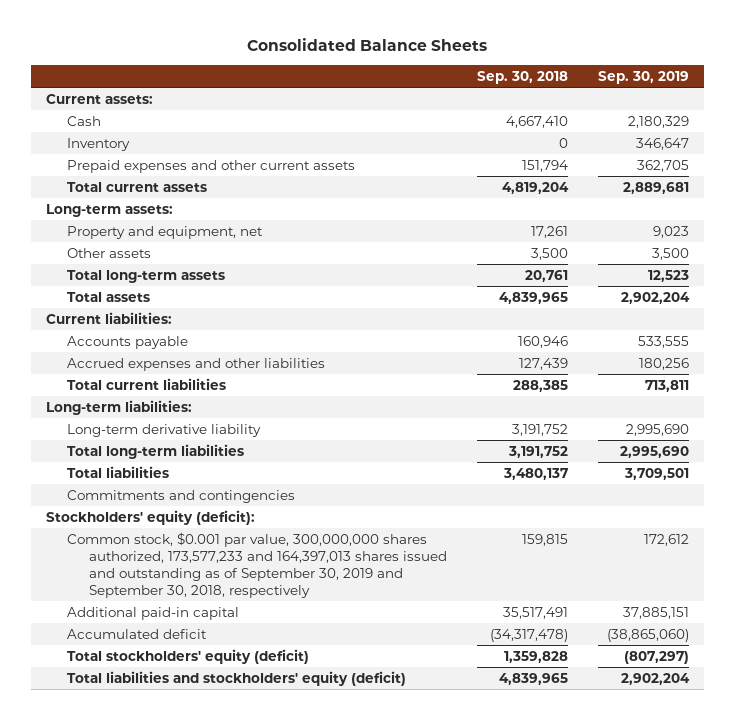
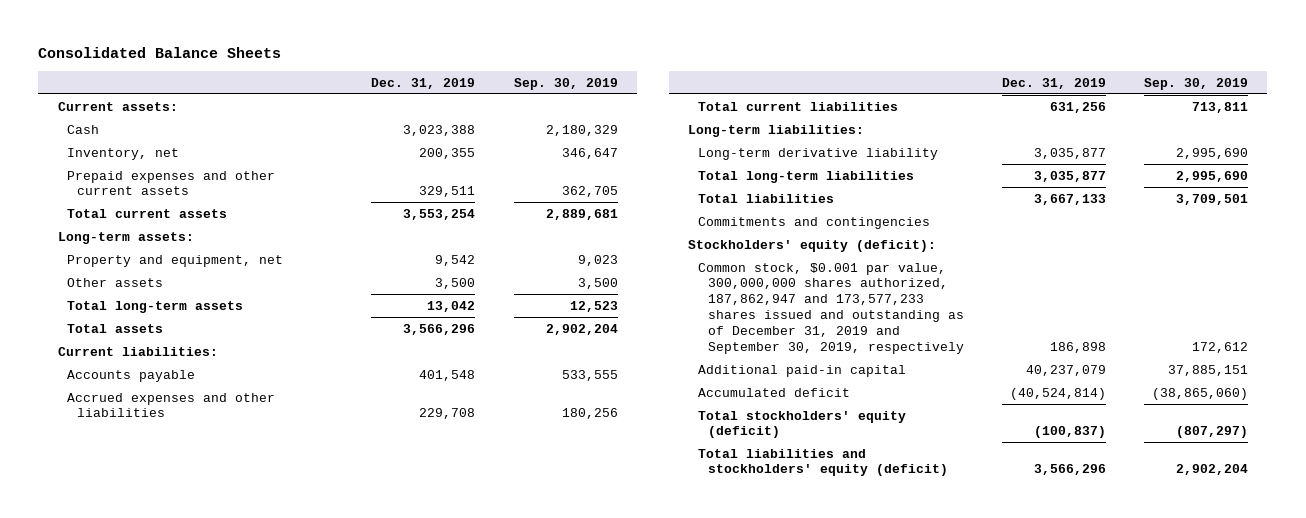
[476,70,568,84] Sep. 30, 2018 -> none
none -> [371,77,476,89] Dec. 31, 2019
[67,137,131,151] Inventory -> [67,147,180,160] Inventory, net
[67,531,447,598] Common stock, $0.001 par value, 300,000,000 shares authorized, 173,577,233 and 164,397,013 shares issued and outstanding as of September 30, 2019 and September 30, 2018, respectively -> [697,262,964,355] Common stock, $0.001 par value, 300,000,000 shares authorized, 187,862,947 and 173,577,233 shares issued and outstanding as of December 31, 2019 and September 30, 2019, respectively

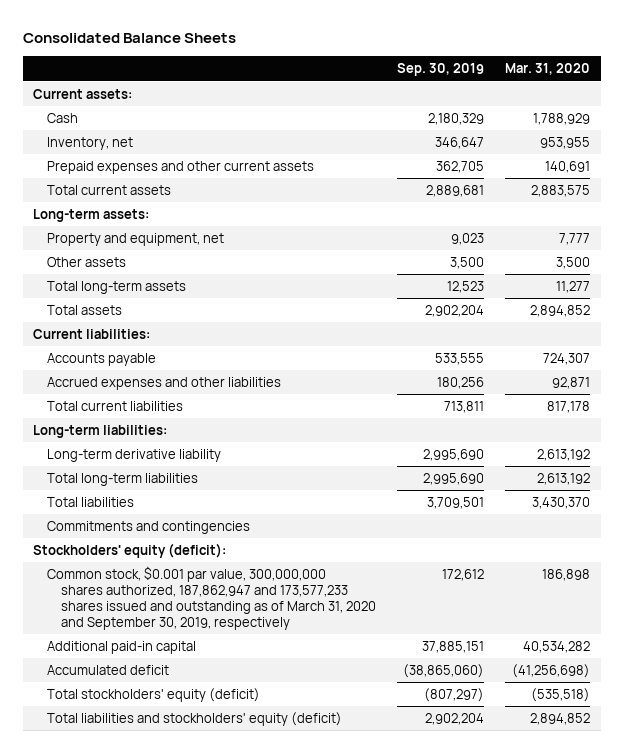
[371,77,476,89] Dec. 31, 2019 -> none
none -> [504,63,590,76] Mar. 31, 2020
[697,262,964,355] Common stock, $0.001 par value, 300,000,000 shares authorized, 187,862,947 and 173,577,233 shares issued and outstanding as of December 31, 2019 and September 30, 2019, respectively -> [46,566,376,630] Common stock, $0.001 par value, 300,000,000 shares authorized, 187,862,947 and 173,577,233 shares issued and outstanding as of March 31, 2020 and September 30, 2019, respectively

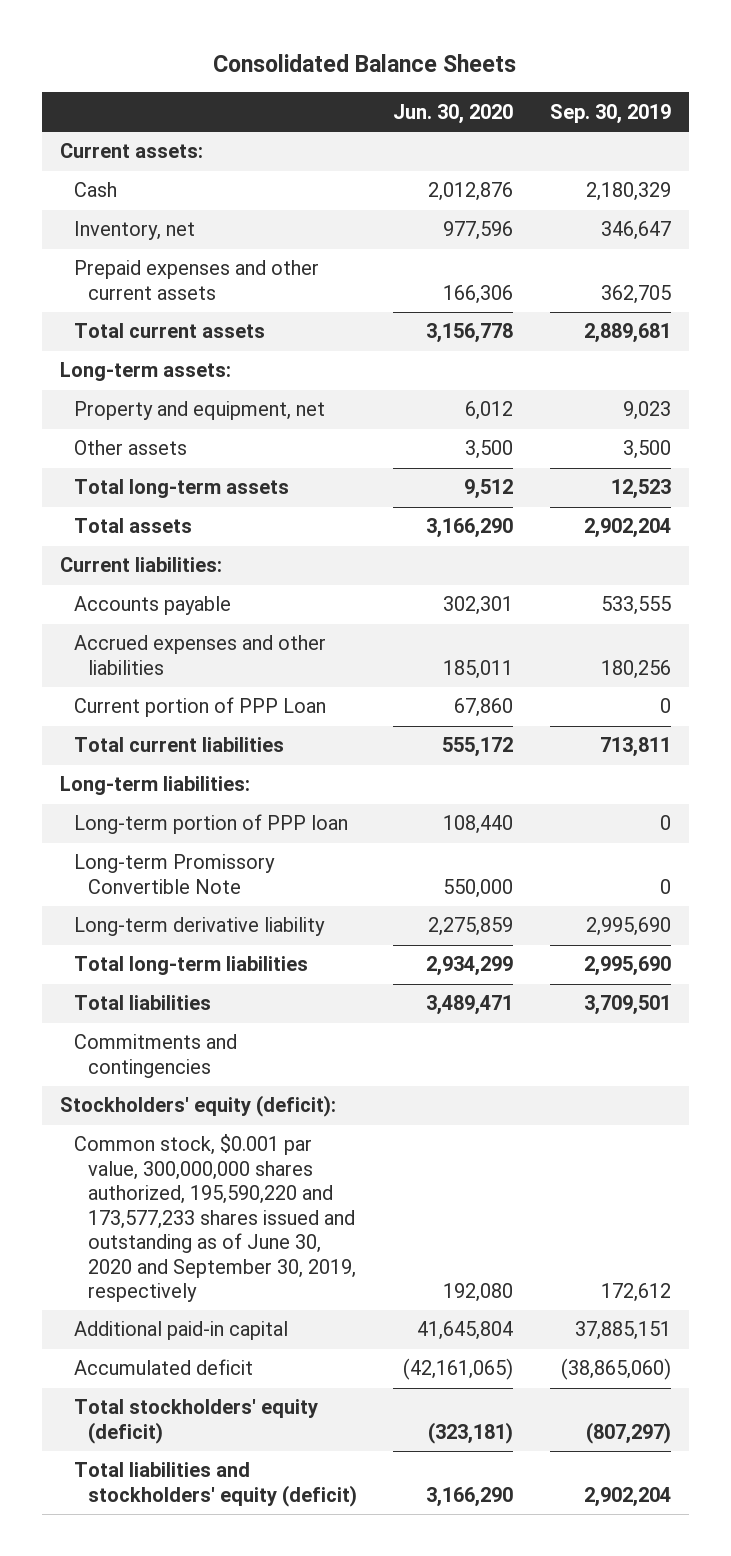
[504,63,590,76] Mar. 31, 2020 -> none
none -> [393,103,514,124] Jun. 30, 2020
none -> [73,697,326,718] Current portion of PPP Loan
none -> [73,814,348,835] Long-term portion of PPP loan
none -> [73,854,275,894] Long-term Promissory Convertible Note
[46,566,376,630] Common stock, $0.001 par value, 300,000,000 shares authorized, 187,862,947 and 173,577,233 shares issued and outstanding as of March 31, 2020 and September 30, 2019, respectively -> [73,1134,357,1303] Common stock, $0.001 par value, 300,000,000 shares authorized, 195,590,220 and 173,577,233 shares issued and outstanding as of June 30, 2020 and September 30, 2019, respectively

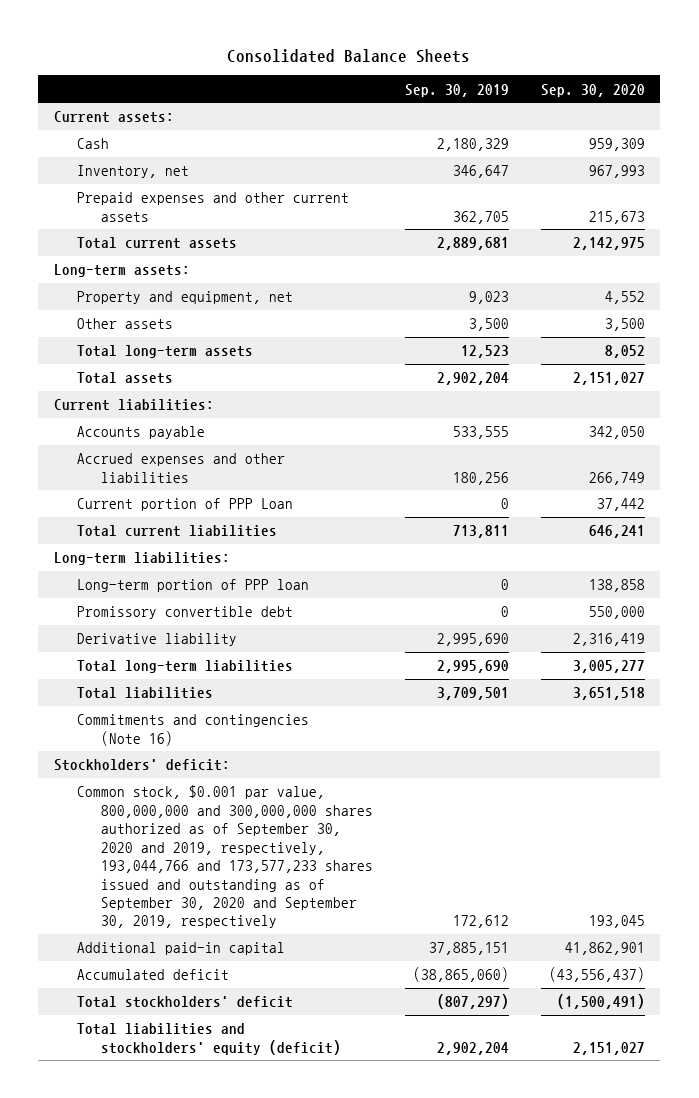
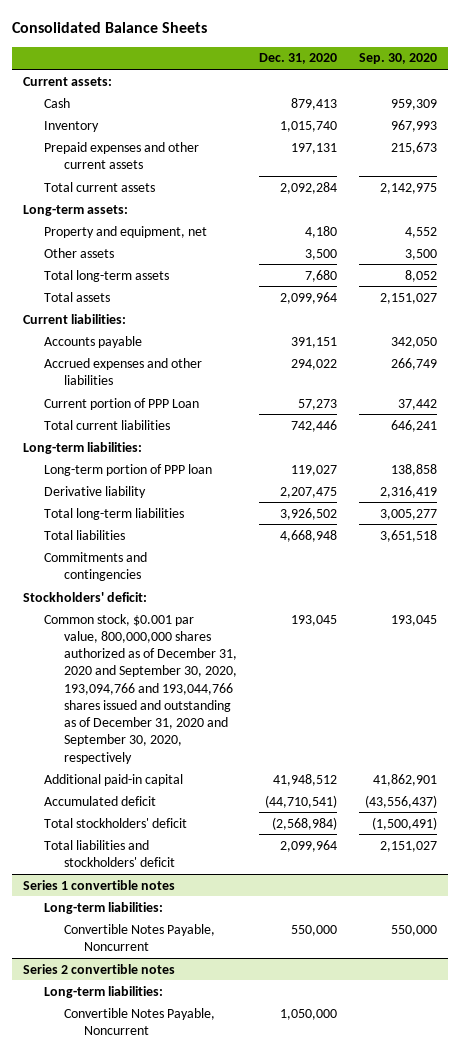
[404,83,509,97] Sep. 30, 2019 -> none
none -> [258,53,337,65] Dec. 31, 2020
[77,165,190,179] Inventory, net -> [43,120,99,132] Inventory
[77,606,294,620] Promissory convertible debt -> none
[77,714,310,746] Commitments and contingencies (Note 16) -> [43,551,147,581] Commitments and contingencies
[77,785,373,929] Common stock, $0.001 par value, 800,000,000 and 300,000,000 shares authorized as of September 30, 2020 and 2019, respectively, 193,044,766 and 173,577,233 shares issued and outstanding as of September 30, 2020 and September 30, 2019, respectively -> [43,613,237,764] Common stock, $0.001 par value, 800,000,000 shares authorized as of December 31, 2020 and September 30, 2020, 193,094,766 and 193,044,766 shares issued and outstanding as of December 31, 2020 and September 30, 2020, respectively
[77,1023,341,1055] Total liabilities and stockholders' equity (deficit) -> [43,839,175,867] Total liabilities and stockholders' deficit
none -> [23,879,176,890] Series 1 convertible notes
none -> [43,901,163,914] Long-term liabilities:
none -> [63,923,215,951] Convertible Notes Payable, Noncurrent
none -> [23,963,176,974] Series 2 convertible notes
none -> [43,985,163,998] Long-term liabilities:
none -> [63,1007,215,1035] Convertible Notes Payable, Noncurrent

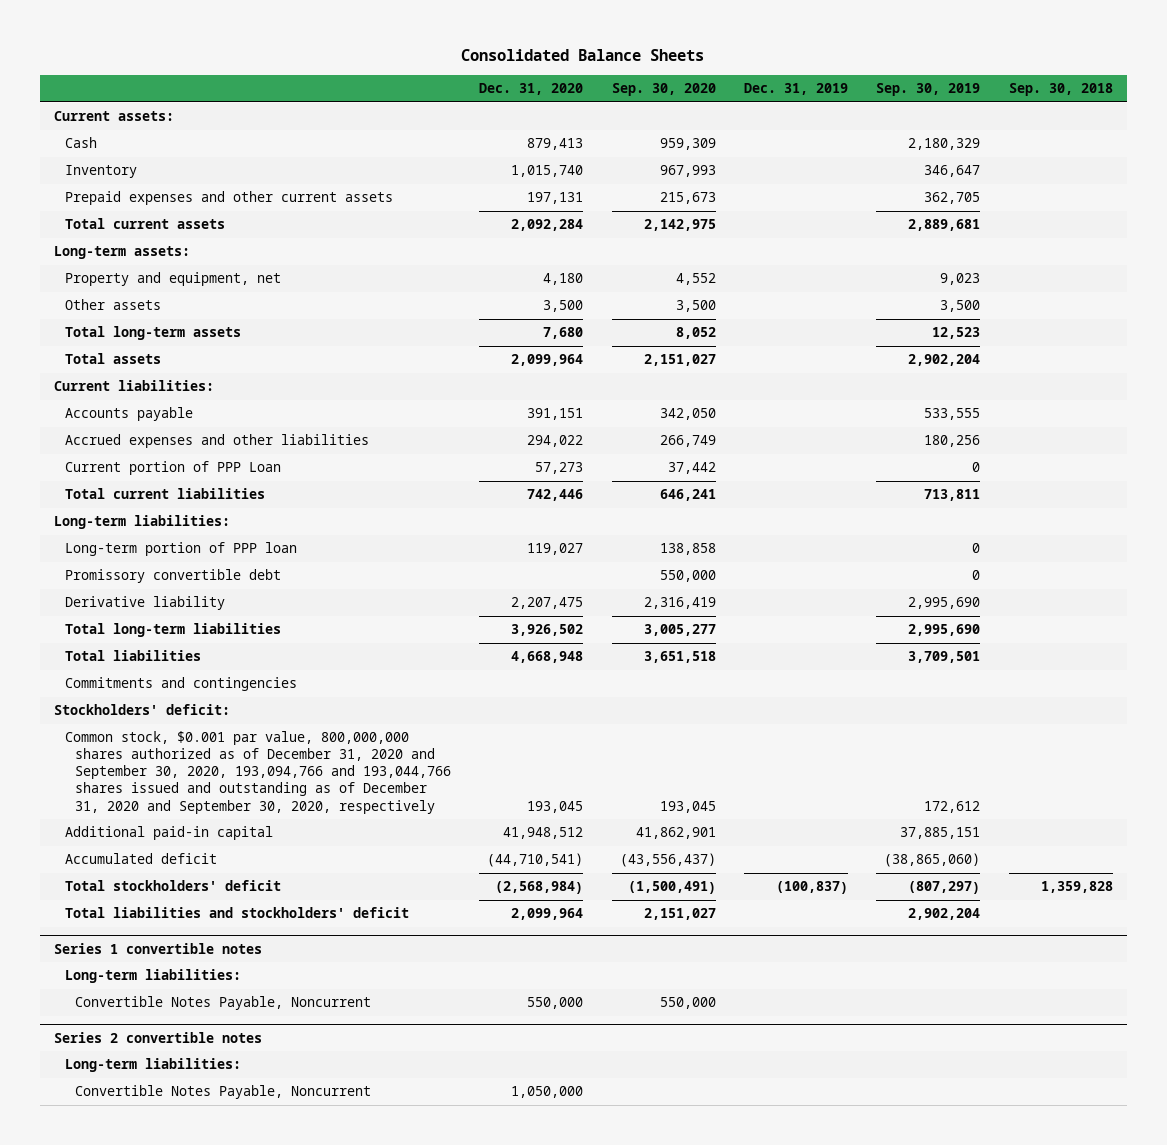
none -> [744,83,849,96] Dec. 31, 2019
none -> [876,83,981,97] Sep. 30, 2019
none -> [1008,83,1113,97] Sep. 30, 2018
none -> [64,569,281,584] Promissory convertible debt

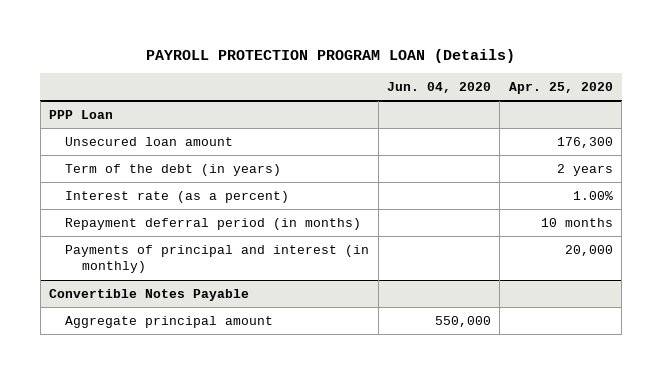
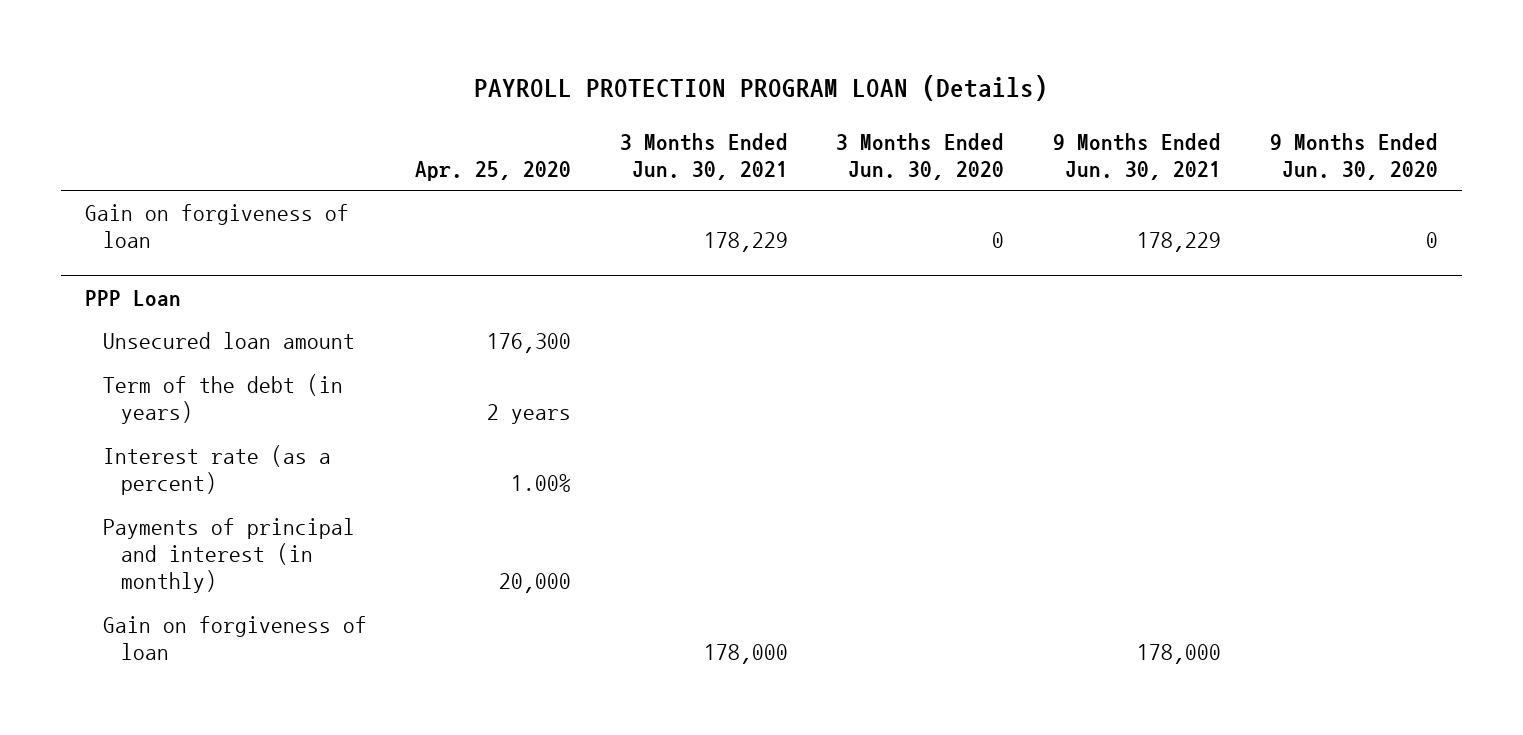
[387,82,492,94] Jun. 04, 2020 -> none
none -> [619,132,788,180] 3 Months Ended Jun. 30, 2021
none -> [836,132,1005,180] 3 Months Ended Jun. 30, 2020
none -> [1052,132,1221,180] 9 Months Ended Jun. 30, 2021
none -> [1269,132,1438,180] 9 Months Ended Jun. 30, 2020
none -> [85,204,350,249] Gain on forgiveness of loan
[65,217,362,230] Repayment deferral period (in months) -> none
[48,288,249,301] Convertible Notes Payable -> none
[65,315,274,328] Aggregate principal amount -> none
none -> [102,616,367,661] Gain on forgiveness of loan

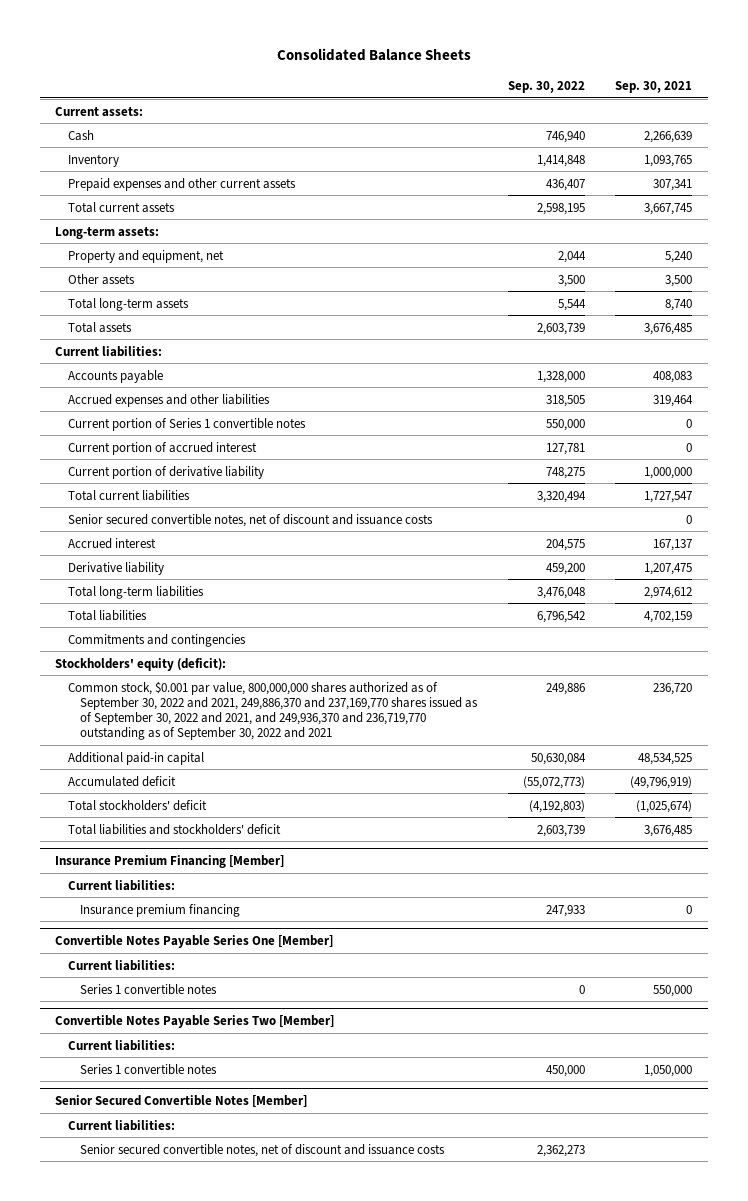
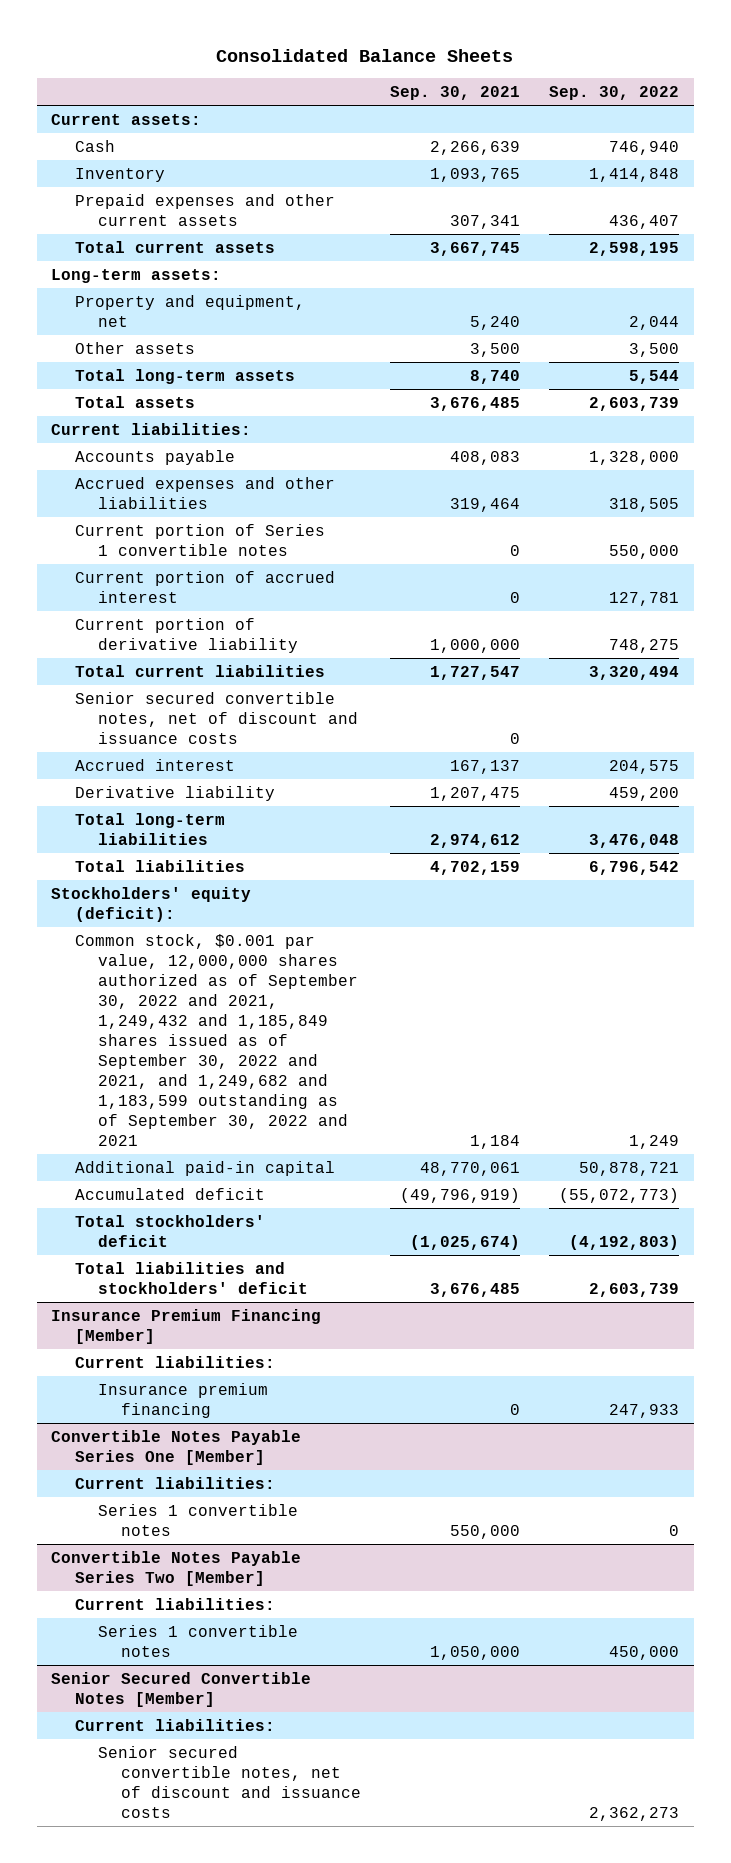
[67,633,246,647] Commitments and contingencies -> none
[67,680,478,741] Common stock, $0.001 par value, 800,000,000 shares authorized as of September 30, 2022 and 2021, 249,886,370 and 237,169,770 shares issued as of September 30, 2022 and 2021, and 249,936,370 and 236,719,770 outstanding as of September 30, 2022 and 2021 -> [74,933,359,1146] Common stock, $0.001 par value, 12,000,000 shares authorized as of September 30, 2022 and 2021, 1,249,432 and 1,185,849 shares issued as of September 30, 2022 and 2021, and 1,249,682 and 1,183,599 outstanding as of September 30, 2022 and 2021
[545,682,585,695] 249,886 -> [629,1134,680,1149] 1,249
[653,682,693,695] 236,720 -> [470,1134,521,1149] 1,184
[530,752,586,765] 50,630,084 -> [579,1161,680,1176] 50,878,721
[638,752,693,765] 48,534,525 -> [420,1161,521,1176] 48,770,061

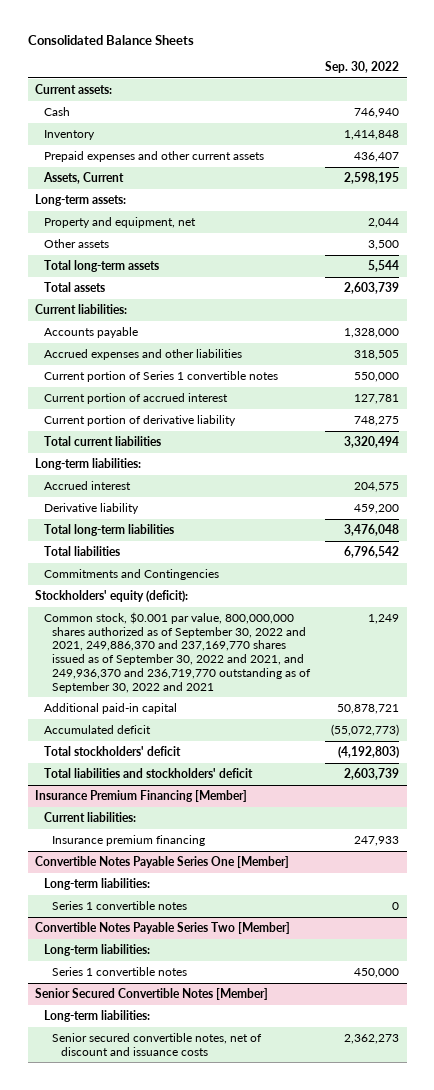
[390,85,521,100] Sep. 30, 2021 -> none
[74,240,275,253] Total current assets -> [42,171,124,184] Assets, Current
[74,691,359,744] Senior secured convertible notes, net of discount and issuance costs -> none
none -> [34,457,141,470] Long-term liabilities:
none -> [43,568,219,580] Commitments and Contingencies
[74,933,359,1146] Common stock, $0.001 par value, 12,000,000 shares authorized as of September 30, 2022 and 2021, 1,249,432 and 1,185,849 shares issued as of September 30, 2022 and 2021, and 1,249,682 and 1,183,599 outstanding as of September 30, 2022 and 2021 -> [43,611,312,693] Common stock, $0.001 par value, 800,000,000 shares authorized as of September 30, 2022 and 2021, 249,886,370 and 237,169,770 shares issued as of September 30, 2022 and 2021, and 249,936,370 and 236,719,770 outstanding as of September 30, 2022 and 2021
[74,1476,275,1489] Current liabilities: -> [43,877,150,890] Long-term liabilities:
[74,1597,275,1610] Current liabilities: -> [43,943,150,956] Long-term liabilities:
[74,1718,275,1731] Current liabilities: -> [43,1009,150,1022] Long-term liabilities:

